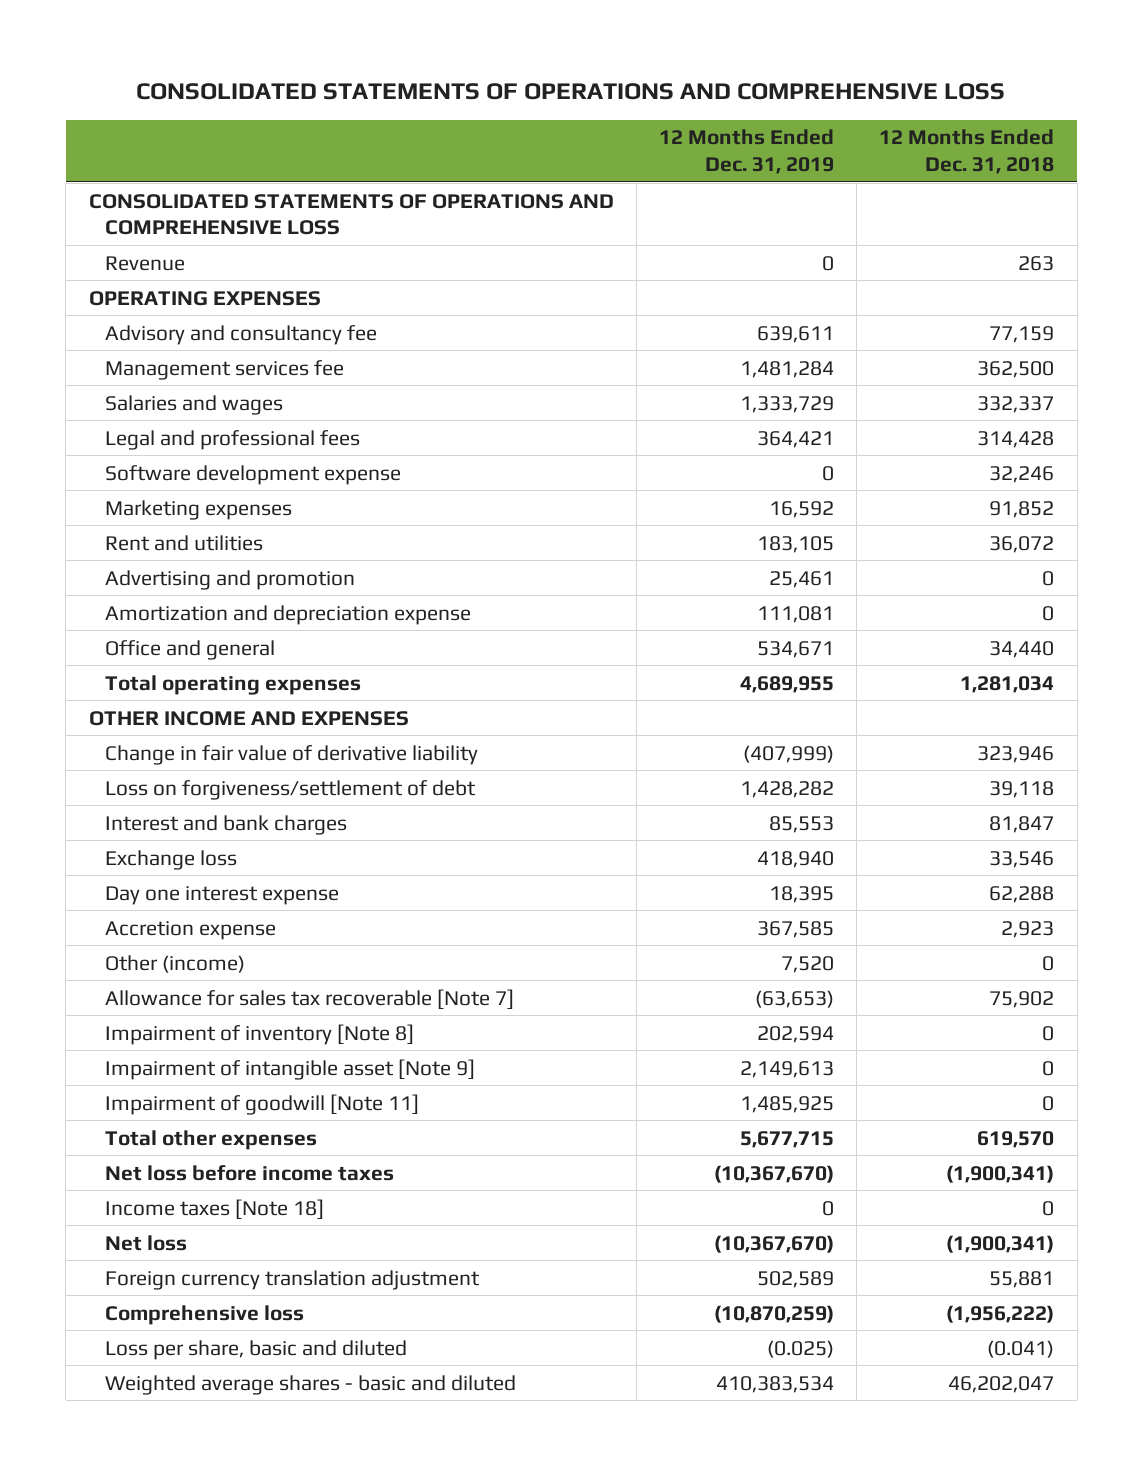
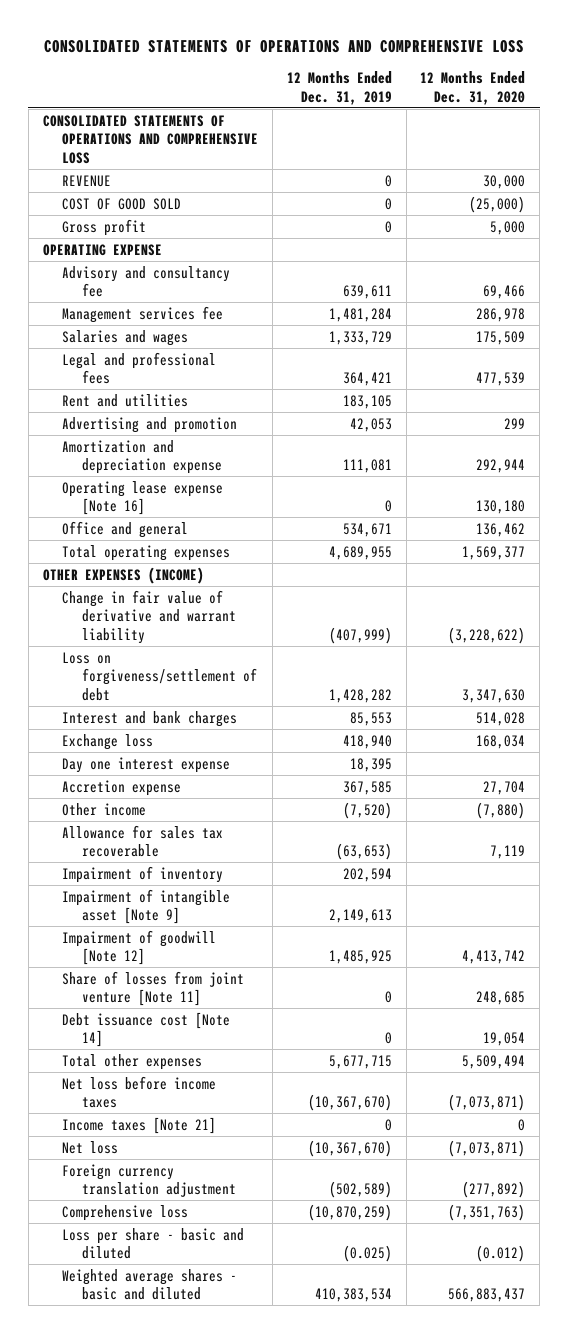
[879,129,1055,174] 12 Months Ended Dec. 31, 2018 -> none
none -> [420,71,526,105] 12 Months Ended Dec. 31, 2020
[104,255,185,271] Revenue -> [62,174,112,187] REVENUE
none -> [62,197,182,210] COST OF GOOD SOLD
none -> [62,218,147,236] Gross profit
[88,290,321,306] OPERATING EXPENSES -> [42,243,162,256] OPERATING EXPENSE
[104,464,401,485] Software development expense -> none
[104,499,292,520] Marketing expenses -> none
[768,570,834,588] 25,461 -> [349,417,392,432] 42,053
none -> [62,480,224,516] Operating lease expense [Note 16]
[88,710,409,726] OTHER INCOME AND EXPENSES -> [42,566,204,584] OTHER EXPENSES (INCOME)
[104,744,478,765] Change in fair value of derivative liability -> [62,589,236,644] Change in fair value of derivative and warrant liability
[104,954,245,973] Other (income) -> [62,802,147,816] Other income
[780,955,834,973] 7,520 -> [342,801,392,819] (7,520)
[104,988,514,1009] Allowance for sales tax recoverable [Note 7] -> [62,824,224,858] Allowance for sales tax recoverable
[104,1023,414,1045] Impairment of inventory [Note 8] -> [62,865,224,883] Impairment of inventory
[104,1093,419,1115] Impairment of goodwill [Note 11] -> [62,929,217,966] Impairment of goodwill [Note 12]
none -> [62,970,245,1007] Share of losses from joint venture [Note 11]
none -> [62,1011,231,1048] Debt issuance cost [Note 14]
[104,1198,324,1219] Income taxes [Note 18] -> [62,1116,217,1134] Income taxes [Note 21]
[756,1270,834,1288] 502,589 -> [328,1181,392,1199] (502,589)
[104,1339,407,1360] Loss per share, basic and diluted -> [62,1227,245,1260] Loss per share - basic and diluted

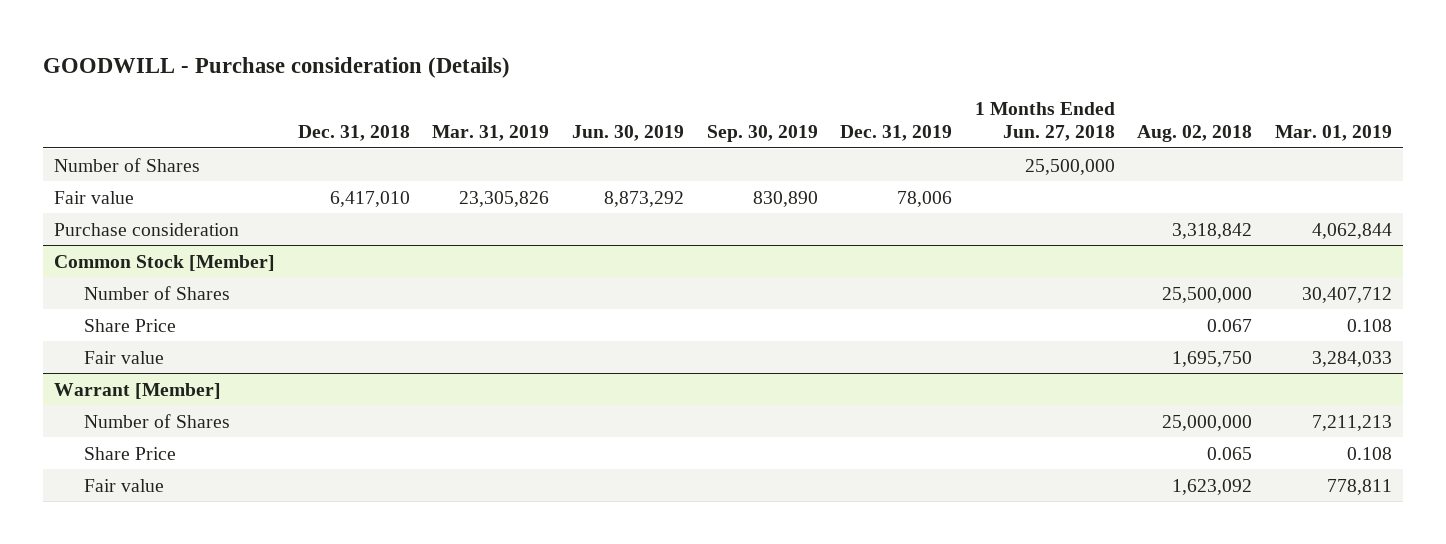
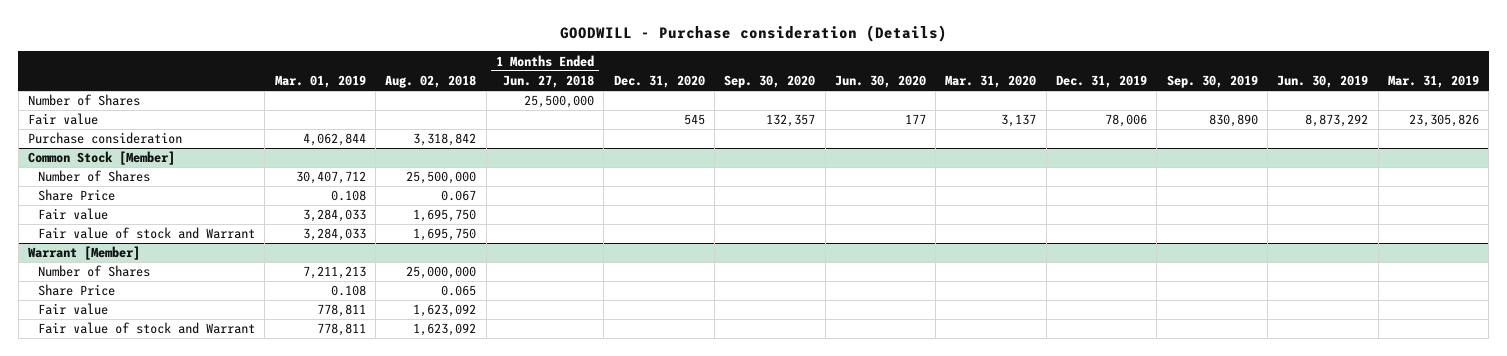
[297,124,410,141] Dec. 31, 2018 -> none
none -> [613,75,705,89] Dec. 31, 2020
none -> [724,75,816,89] Sep. 30, 2020
none -> [834,75,926,89] Jun. 30, 2020
none -> [945,75,1037,89] Mar. 31, 2020
none -> [37,227,255,240] Fair value of stock and Warrant
none -> [37,322,255,335] Fair value of stock and Warrant

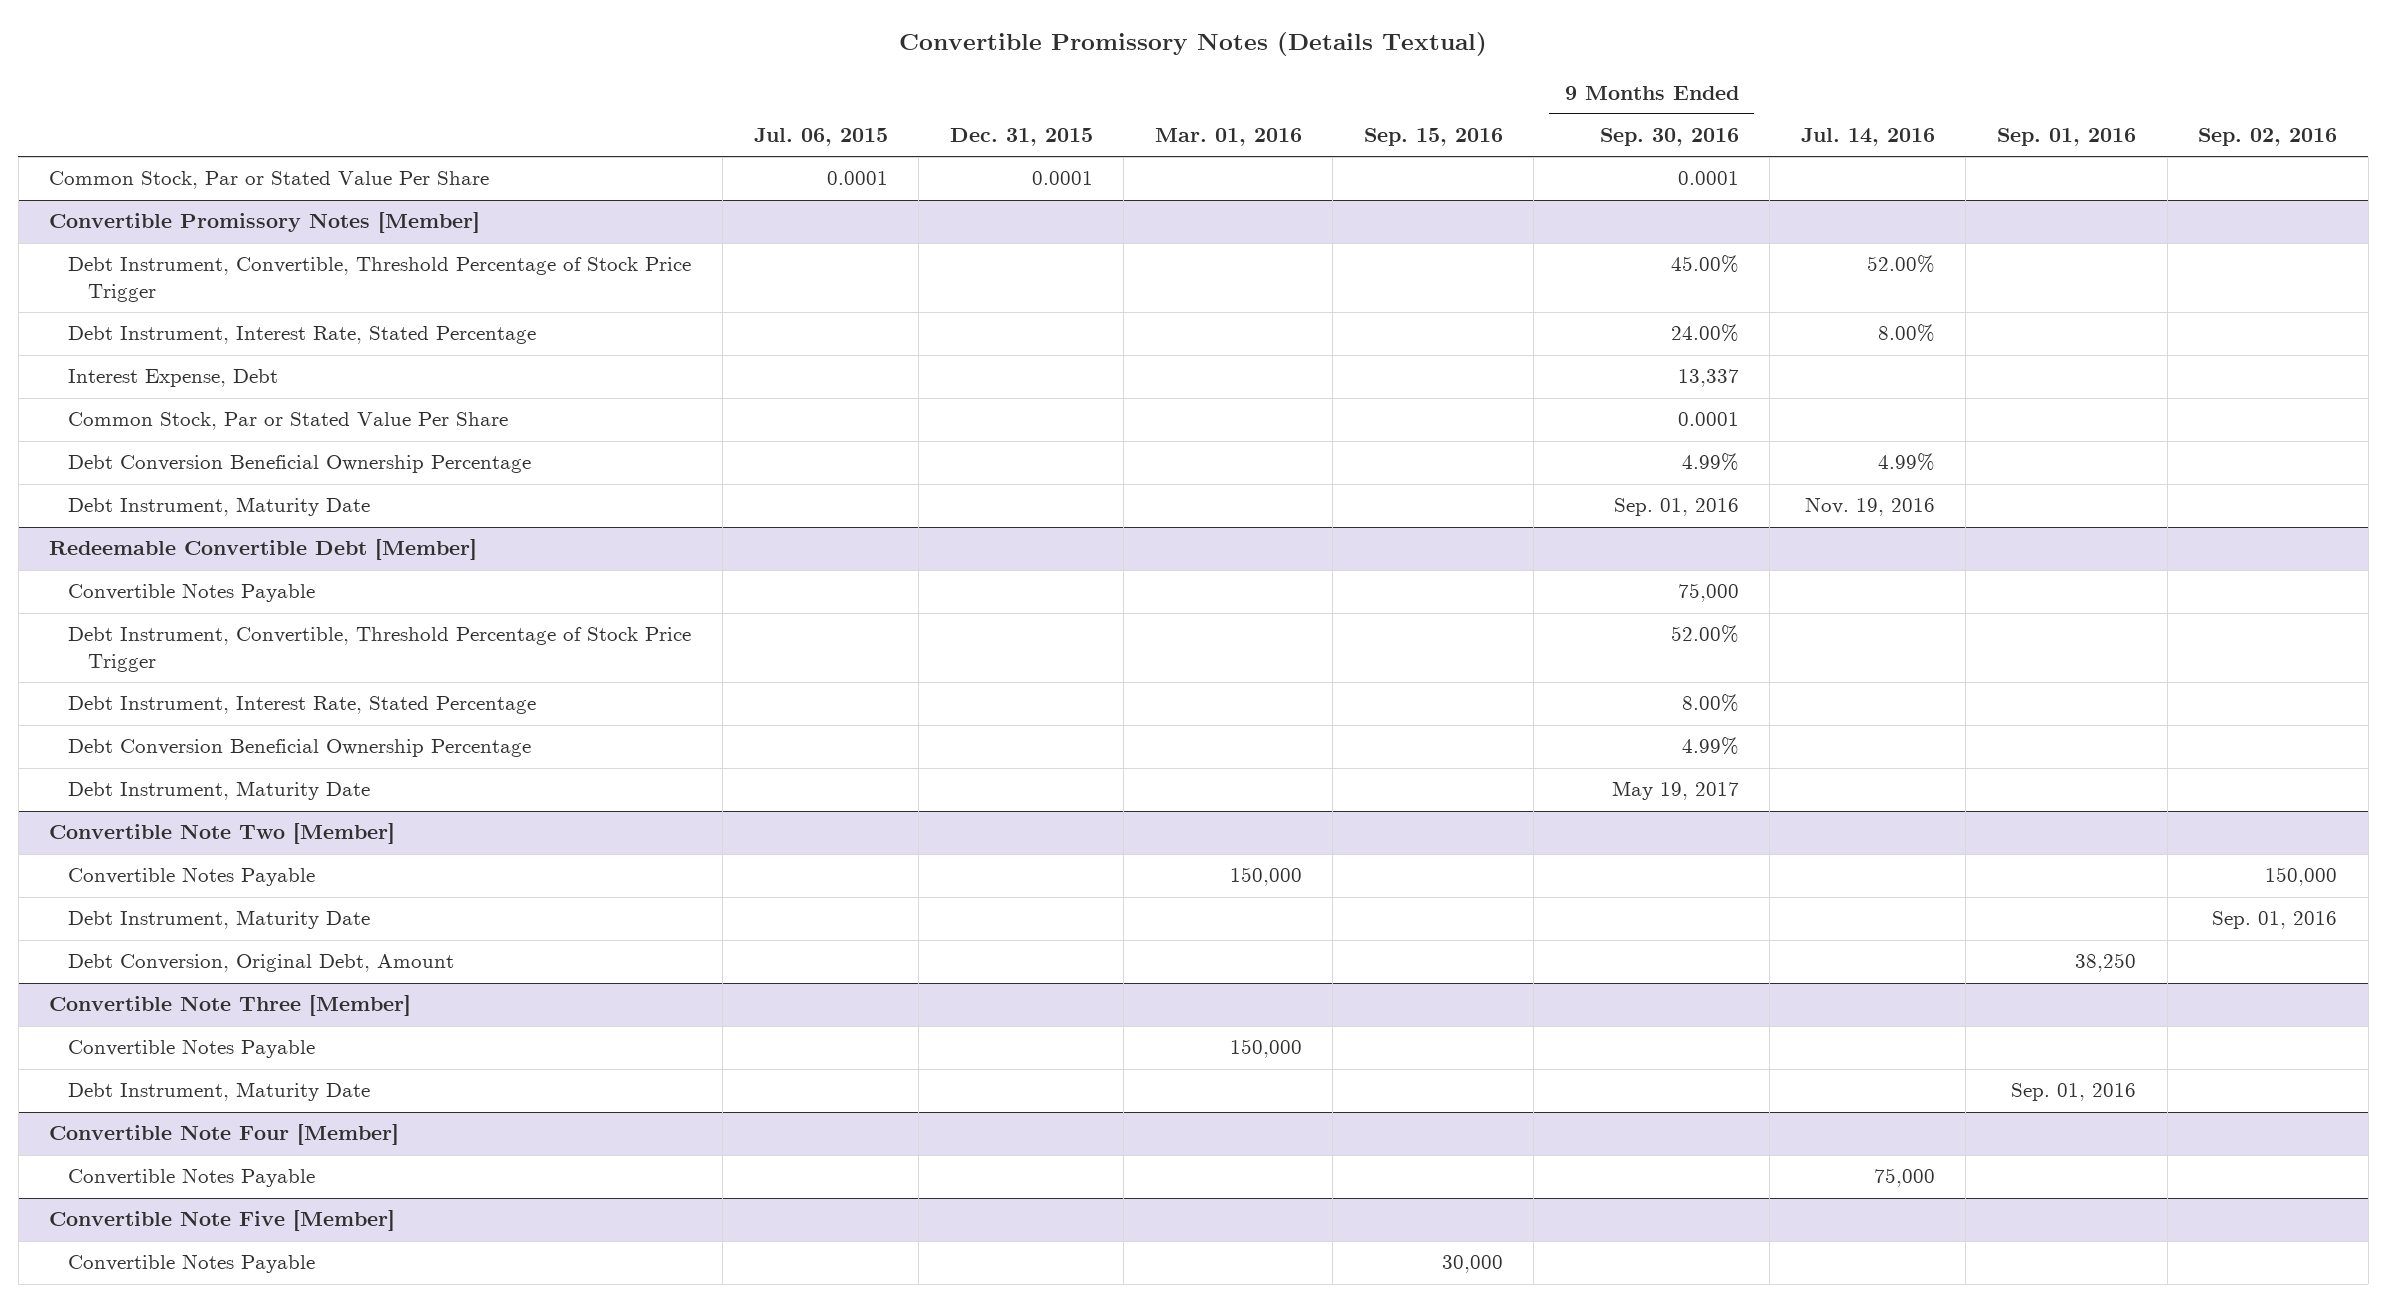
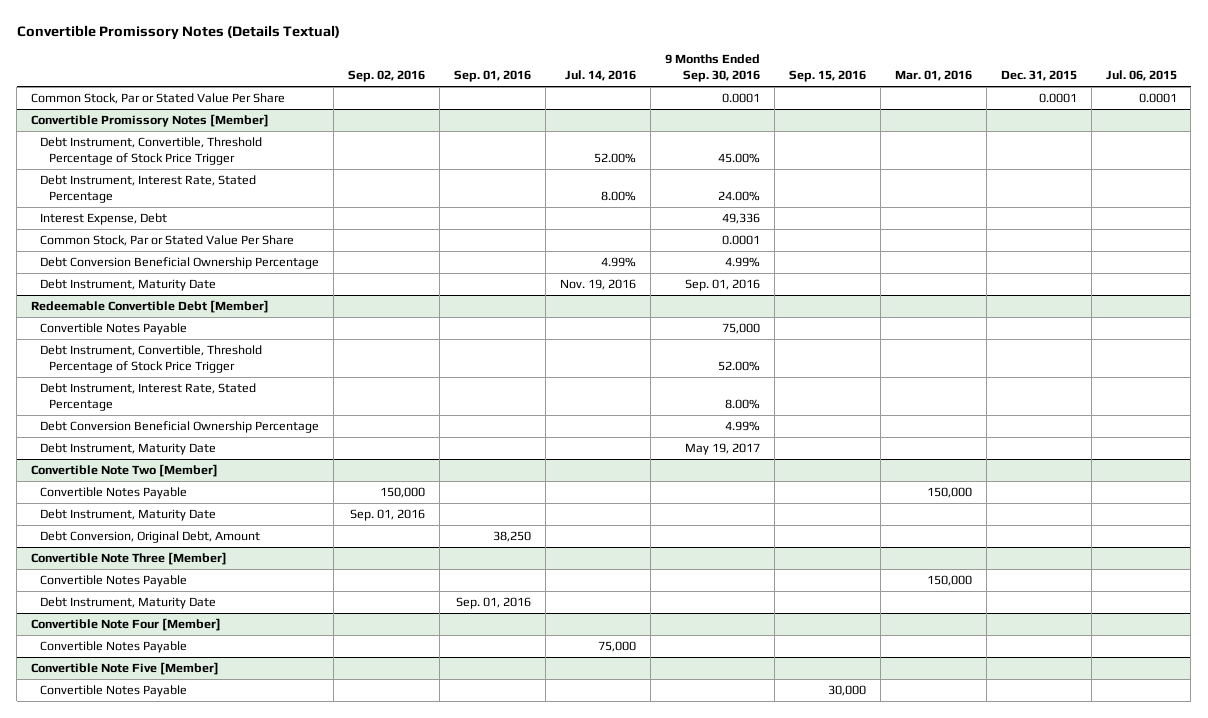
[1677,369,1739,388] 13,337 -> [721,212,760,224] 49,336

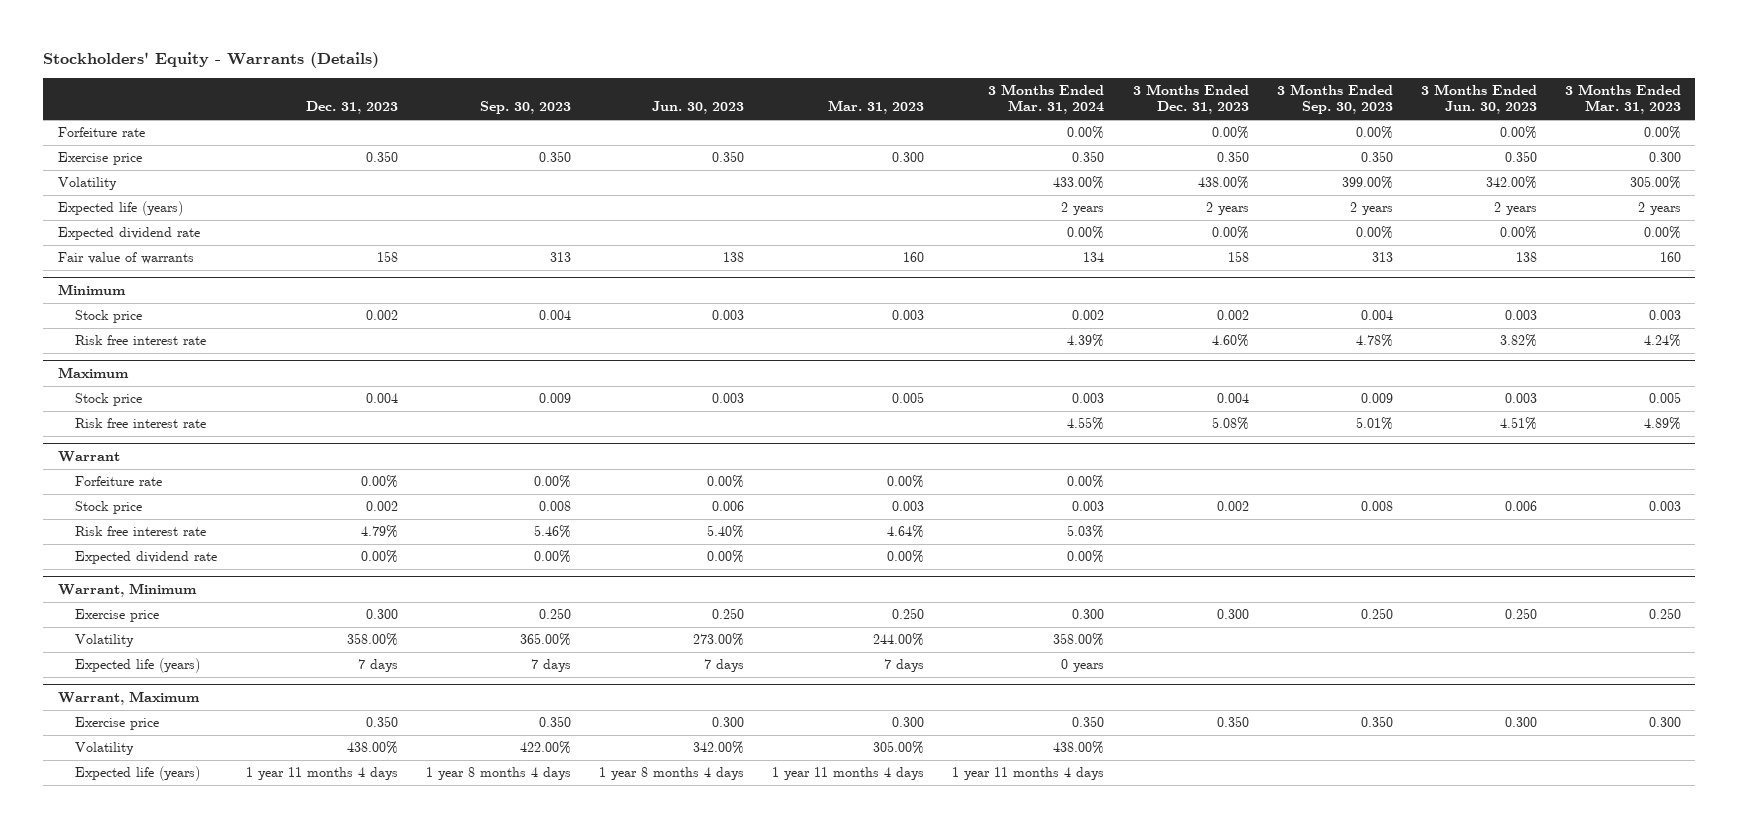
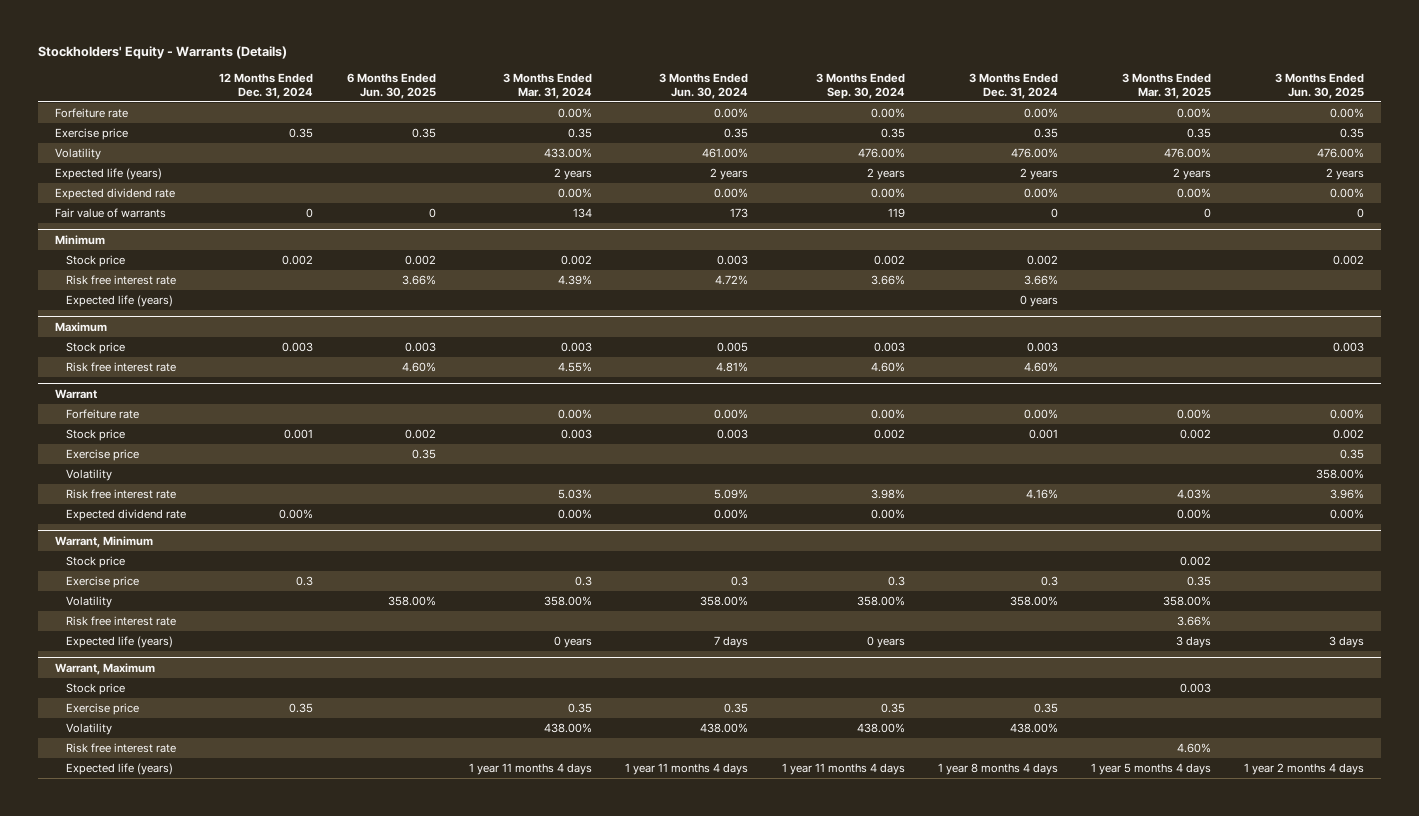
[305,101,398,115] Dec. 31, 2023 -> none
[479,101,571,115] Sep. 30, 2023 -> none
[651,101,744,115] Jun. 30, 2023 -> none
[828,100,925,115] Mar. 31, 2023 -> none
[1132,84,1249,115] 3 Months Ended Dec. 31, 2023 -> none
[1276,84,1393,115] 3 Months Ended Sep. 30, 2023 -> none
[1421,84,1538,115] 3 Months Ended Jun. 30, 2023 -> none
[1565,84,1682,115] 3 Months Ended Mar. 31, 2023 -> none
none -> [219,72,314,99] 12 Months Ended Dec. 31, 2024
none -> [346,72,436,99] 6 Months Ended Jun. 30, 2025
none -> [659,72,749,99] 3 Months Ended Jun. 30, 2024
none -> [815,72,905,99] 3 Months Ended Sep. 30, 2024
none -> [968,72,1058,99] 3 Months Ended Dec. 31, 2024
none -> [1122,72,1212,99] 3 Months Ended Mar. 31, 2025
none -> [1275,72,1365,99] 3 Months Ended Jun. 30, 2025
[1072,151,1105,163] 0.350 -> [567,128,592,139] 0.35
none -> [66,295,174,308] Expected life (years)
none -> [66,449,140,462] Exercise price
none -> [66,469,113,482] Volatility
none -> [66,556,126,569] Stock price
[1072,609,1105,620] 0.300 -> [574,576,592,587] 0.3
none -> [66,616,177,627] Risk free interest rate
none -> [66,683,126,696] Stock price
[1072,716,1105,728] 0.350 -> [567,703,592,714] 0.35
none -> [66,743,177,754] Risk free interest rate

